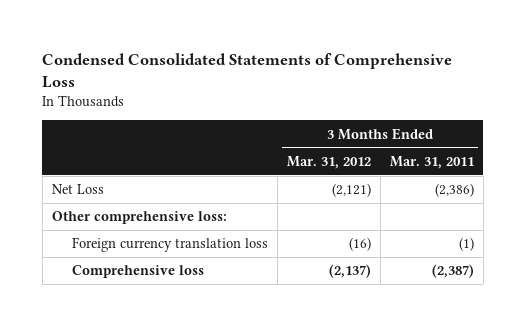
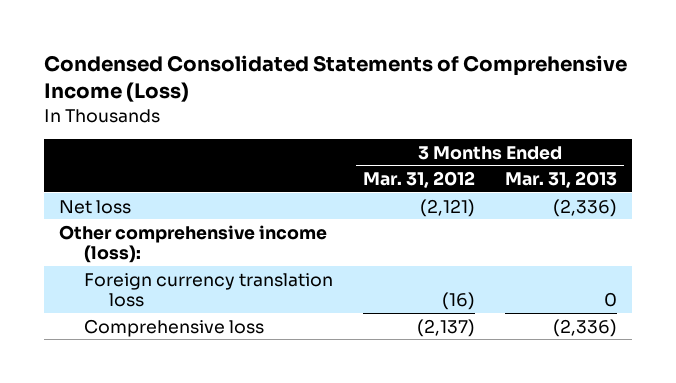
[42,52,453,88] Condensed Consolidated Statements of Comprehensive Loss -> [44,55,628,103] Condensed Consolidated Statements of Comprehensive Income (Loss)
[389,156,474,170] Mar. 31, 2011 -> none
none -> [504,171,617,189] Mar. 31, 2013
[51,184,104,195] Net Loss -> [58,199,131,214] Net loss
[51,211,227,225] Other comprehensive loss: -> [58,224,327,264] Other comprehensive income (loss):

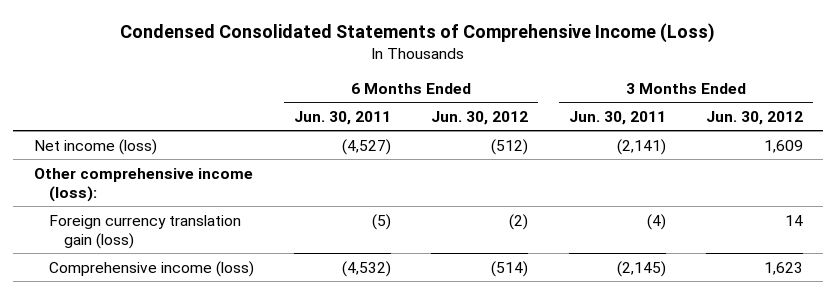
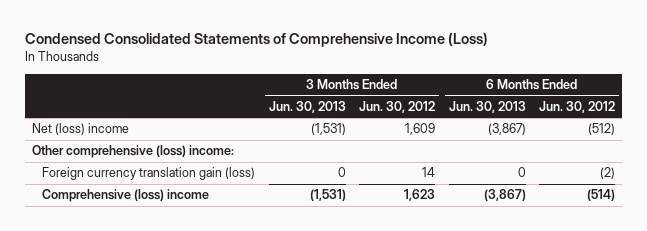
[294,110,392,125] Jun. 30, 2011 -> none
[568,110,666,125] Jun. 30, 2011 -> none
none -> [268,100,346,113] Jun. 30, 2013
none -> [448,100,526,113] Jun. 30, 2013
[33,138,157,155] Net income (loss) -> [31,123,129,136] Net (loss) income
[33,167,253,202] Other comprehensive income (loss): -> [31,145,234,159] Other comprehensive (loss) income:
[49,260,255,277] Comprehensive income (loss) -> [42,189,210,203] Comprehensive (loss) income

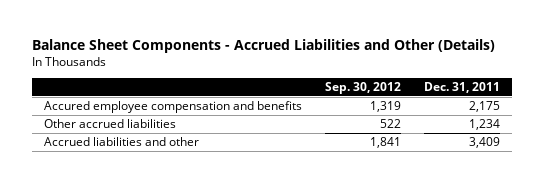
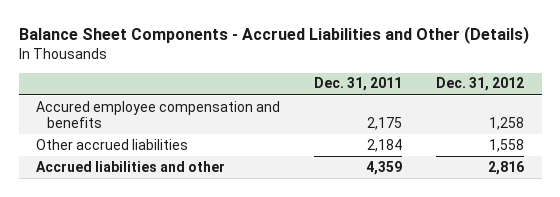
[325,81,402,94] Sep. 30, 2012 -> none
none -> [436,77,525,92] Dec. 31, 2012
[469,119,501,131] 1,234 -> [367,138,403,152] 2,184
[469,137,501,149] 3,409 -> [366,160,403,175] 4,359

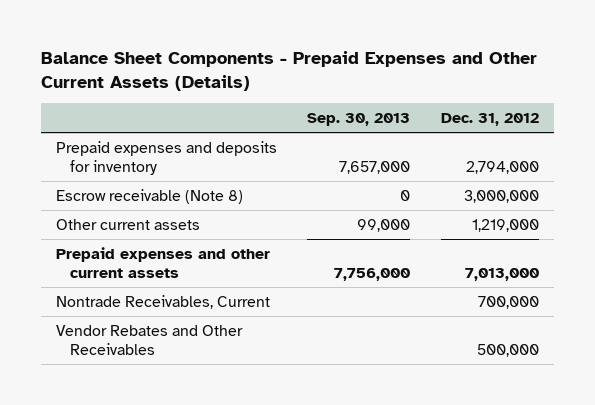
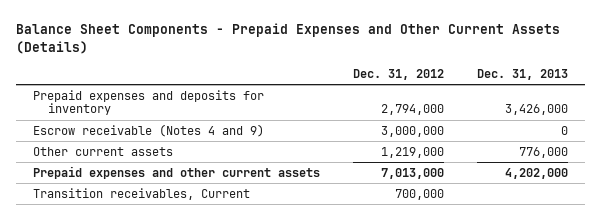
[307,113,411,127] Sep. 30, 2013 -> none
none -> [476,68,568,80] Dec. 31, 2013
[55,188,243,204] Escrow receivable (Note 8) -> [32,123,264,137] Escrow receivable (Notes 4 and 9)
[55,324,243,356] Vendor Rebates and Other Receivables -> none
[55,294,270,309] Nontrade Receivables, Current -> [32,187,250,200] Transition receivables, Current

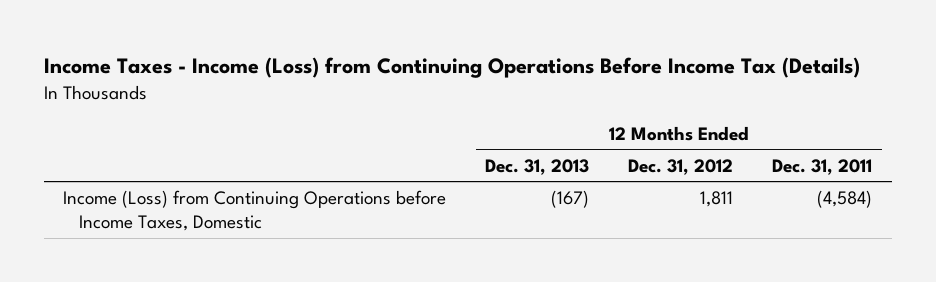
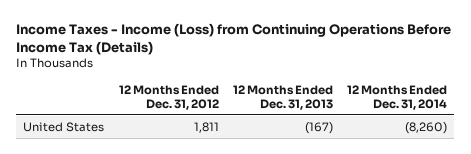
[772,158,873,175] Dec. 31, 2011 -> none
none -> [347,85,448,110] 12 Months Ended Dec. 31, 2014
[63,190,447,232] Income (Loss) from Continuing Operations before Income Taxes, Domestic -> [23,122,105,133] United States

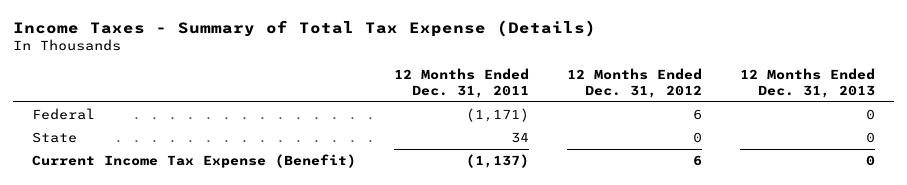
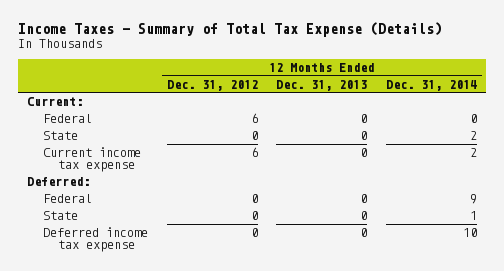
[394,68,530,98] 12 Months Ended Dec. 31, 2011 -> none
none -> [385,79,477,91] Dec. 31, 2014
none -> [27,97,84,107] Current:
[32,154,357,169] Current Income Tax Expense (Benefit) -> [42,147,141,173] Current income tax expense
none -> [27,177,91,187] Deferred:
none -> [42,194,92,204] Federal
none -> [42,211,78,221] State
none -> [42,227,148,253] Deferred income tax expense

